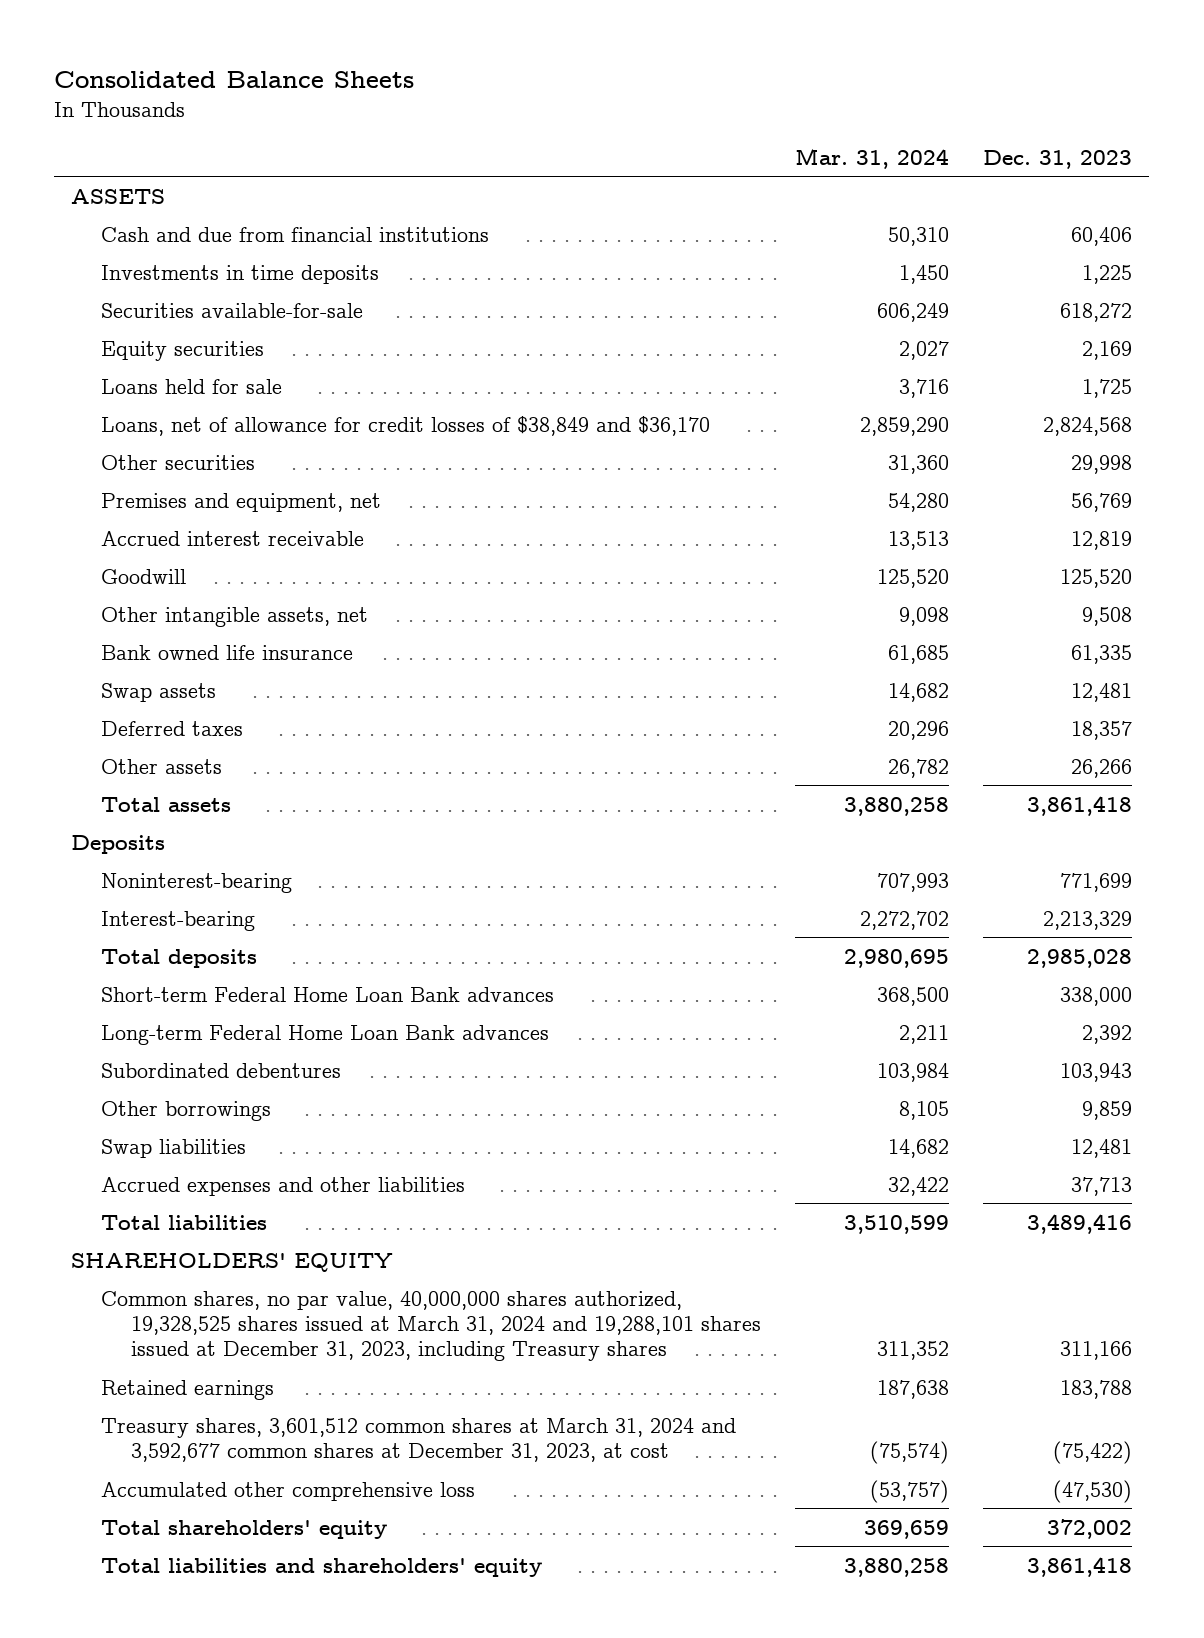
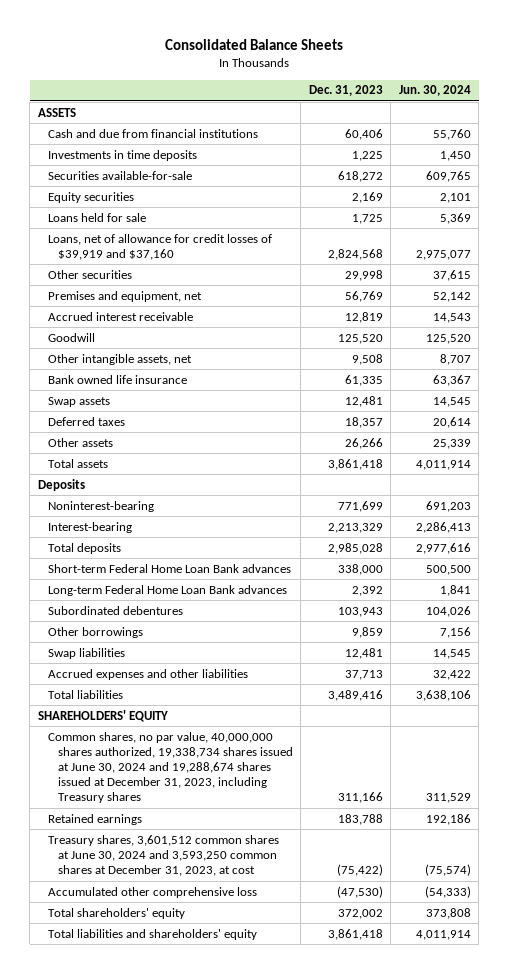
[795,147,950,169] Mar. 31, 2024 -> none
none -> [398,85,471,97] Jun. 30, 2024
[101,415,711,436] Loans, net of allowance for credit losses of $38,849 and $36,170 -> [47,233,272,260] Loans, net of allowance for credit losses of $39,919 and $37,160
[101,1290,762,1362] Common shares, no par value, 40,000,000 shares authorized, 19,328,525 shares issued at March 31, 2024 and 19,288,101 shares issued at December 31, 2023, including Treasury shares -> [47,731,293,804] Common shares, no par value, 40,000,000 shares authorized, 19,338,734 shares issued at June 30, 2024 and 19,288,674 shares issued at December 31, 2023, including Treasury shares
[101,1417,737,1462] Treasury shares, 3,601,512 common shares at March 31, 2024 and 3,592,677 common shares at December 31, 2023, at cost -> [47,834,279,877] Treasury shares, 3,601,512 common shares at June 30, 2024 and 3,593,250 common shares at December 31, 2023, at cost

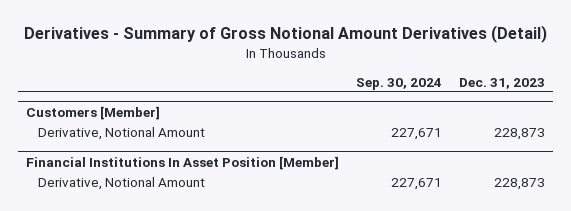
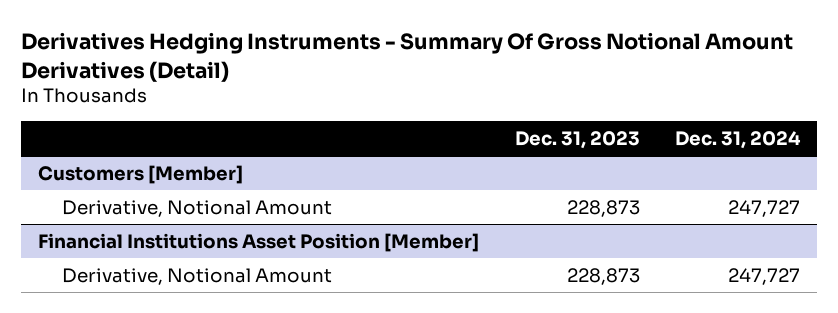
[23,25,547,44] Derivatives - Summary of Gross Notional Amount Derivatives (Detail) -> [20,32,793,82] Derivatives Hedging Instruments - Summary Of Gross Notional Amount Derivatives (Detail)
[356,77,443,90] Sep. 30, 2024 -> none
none -> [674,130,801,149] Dec. 31, 2024
[26,155,340,170] Financial Institutions In Asset Position [Member] -> [38,232,480,252] Financial Institutions Asset Position [Member]

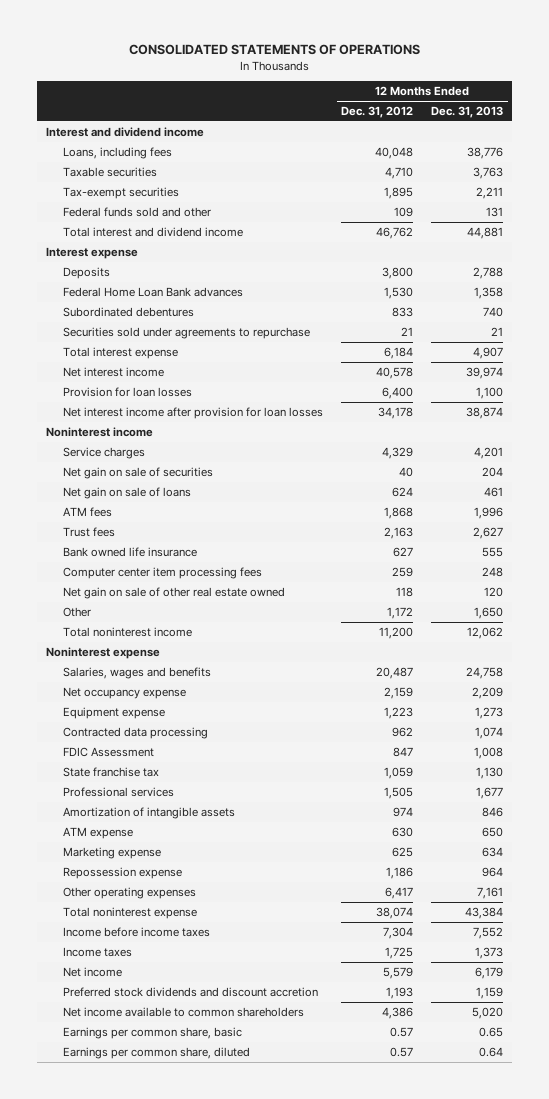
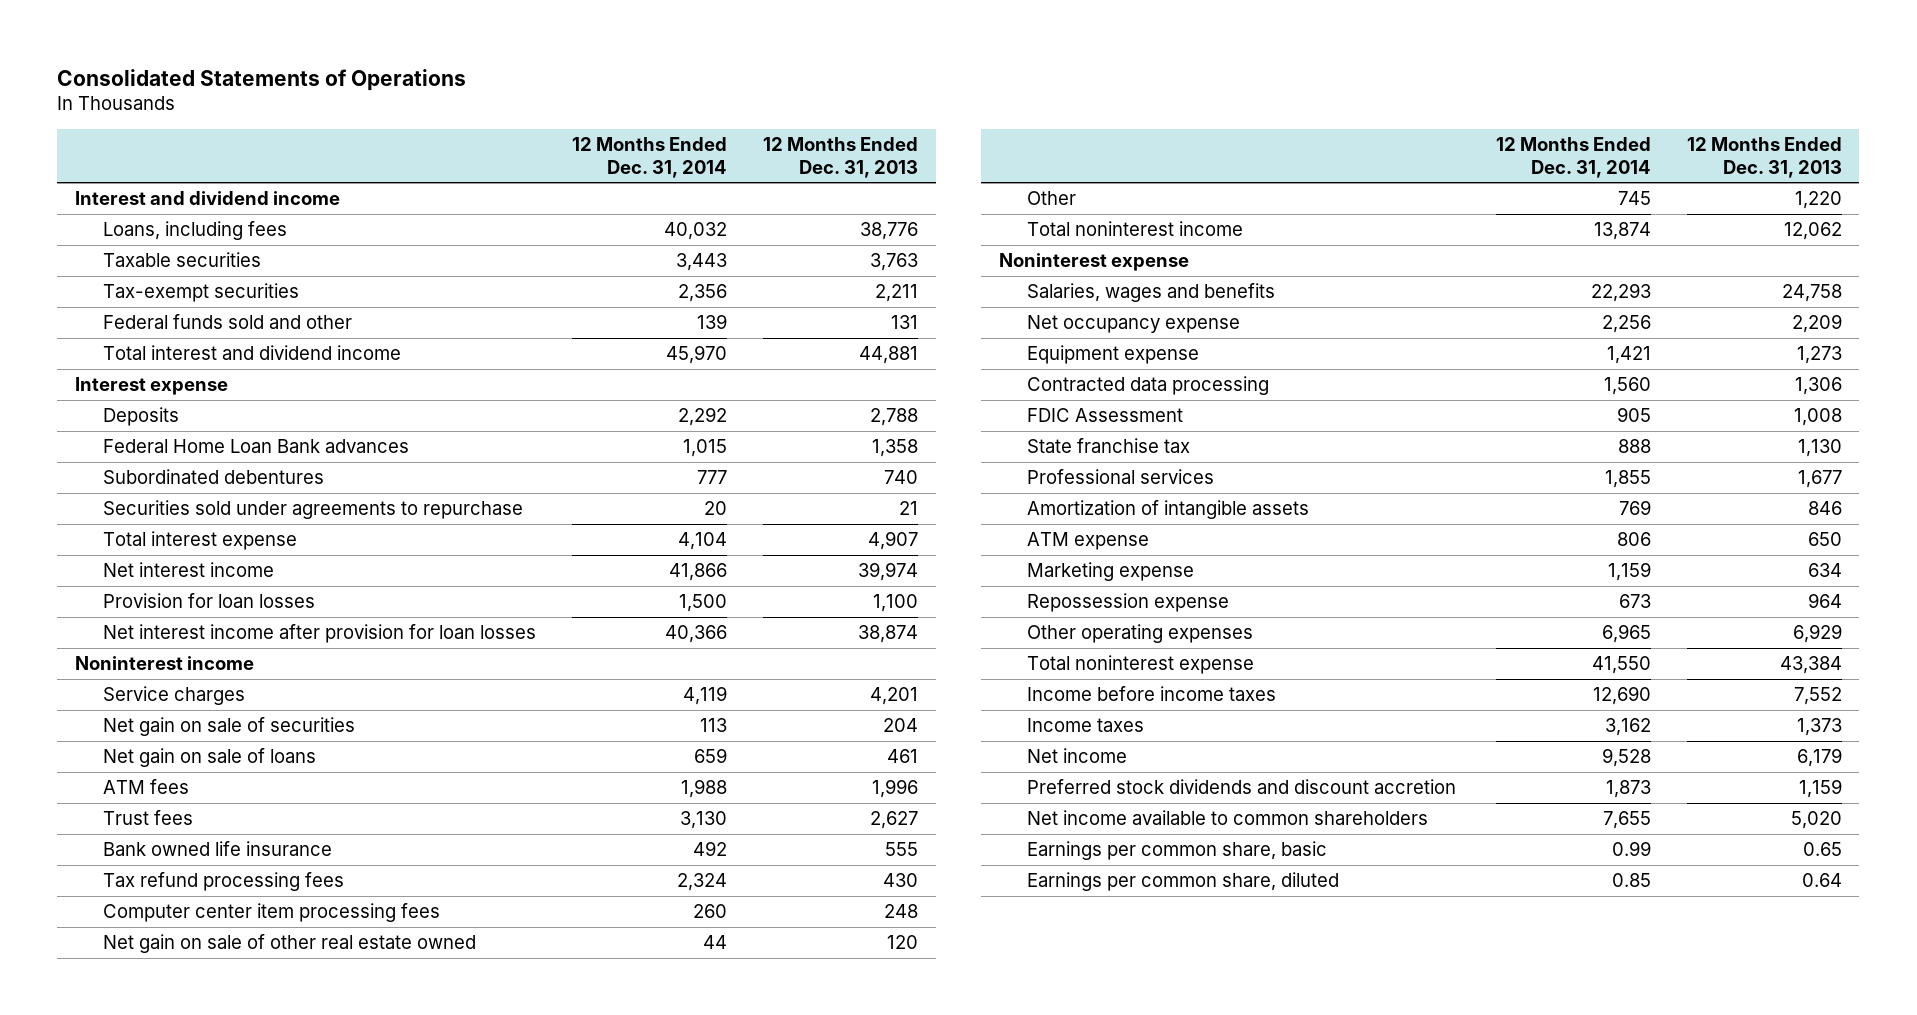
[128,44,420,56] CONSOLIDATED STATEMENTS OF OPERATIONS -> [57,68,467,91] Consolidated Statements of Operations
[341,106,414,119] Dec. 31, 2012 -> none
none -> [572,136,728,178] 12 Months Ended Dec. 31, 2014
none -> [103,871,345,891] Tax refund processing fees
[474,607,504,620] 1,650 -> [1794,190,1842,209] 1,220
[475,727,504,740] 1,074 -> [1794,376,1842,395] 1,306
[477,887,504,900] 7,161 -> [1792,623,1842,643] 6,929

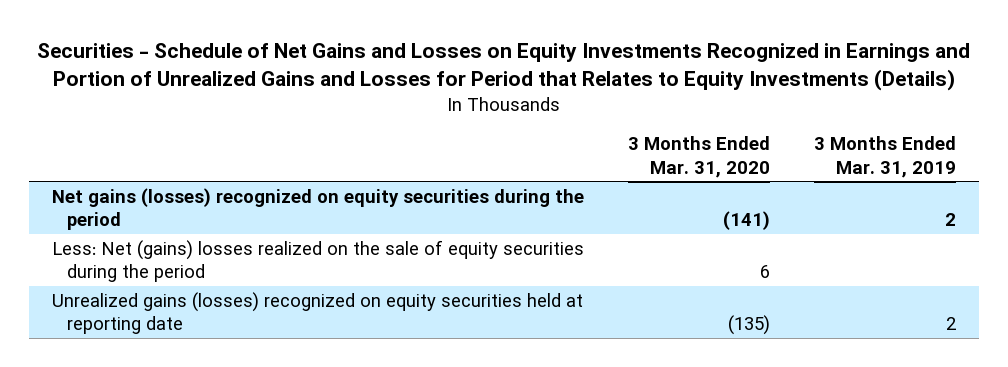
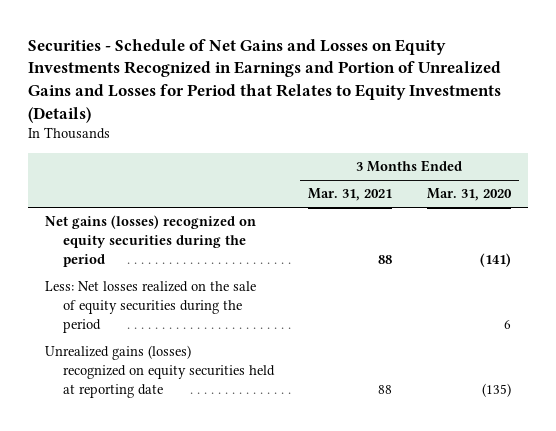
[814,136,957,178] 3 Months Ended Mar. 31, 2019 -> none
none -> [308,188,393,202] Mar. 31, 2021
[51,239,584,283] Less: Net (gains) losses realized on the sale of equity securities during the period -> [45,281,257,334] Less: Net losses realized on the sale of equity securities during the period

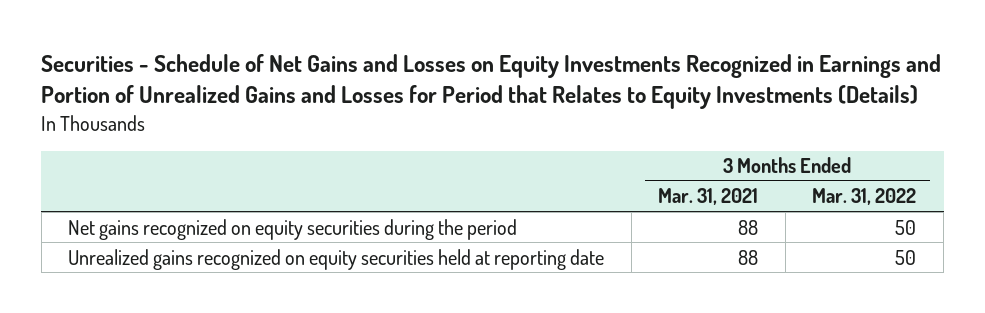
[426,188,512,202] Mar. 31, 2020 -> none
none -> [812,188,917,206] Mar. 31, 2022
[45,281,257,334] Less: Net losses realized on the sale of equity securities during the period -> none
[45,215,257,268] Net gains (losses) recognized on equity securities during the period -> [68,218,518,240] Net gains recognized on equity securities during the period
[45,345,275,399] Unrealized gains (losses) recognized on equity securities held at reporting date -> [68,248,605,270] Unrealized gains recognized on equity securities held at reporting date

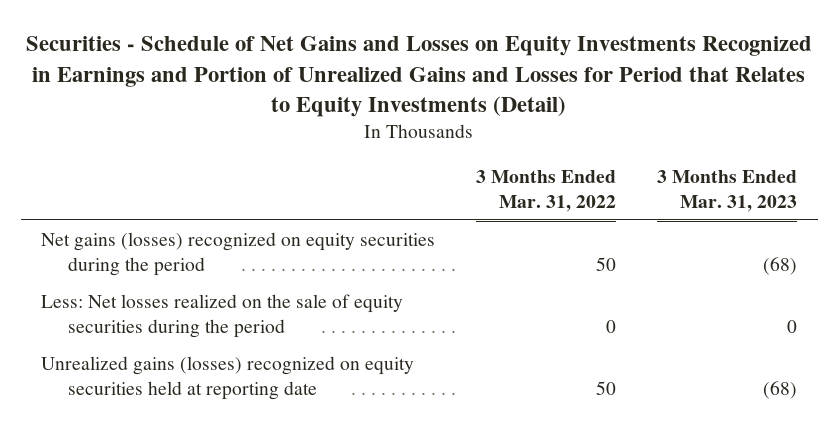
[41,54,942,110] Securities - Schedule of Net Gains and Losses on Equity Investments Recognized in Earnings and Portion of Unrealized Gains and Losses for Period that Relates to Equity Investments (Details) -> [26,36,813,117] Securities - Schedule of Net Gains and Losses on Equity Investments Recognized in Earnings and Portion of Unrealized Gains and Losses for Period that Relates to Equity Investments (Detail)
[658,188,759,206] Mar. 31, 2021 -> none
none -> [657,169,798,212] 3 Months Ended Mar. 31, 2023
[68,218,518,240] Net gains recognized on equity securities during the period -> [41,231,436,276] Net gains (losses) recognized on equity securities during the period
none -> [41,293,404,338] Less: Net losses realized on the sale of equity securities during the period
[68,248,605,270] Unrealized gains recognized on equity securities held at reporting date -> [41,355,415,400] Unrealized gains (losses) recognized on equity securities held at reporting date

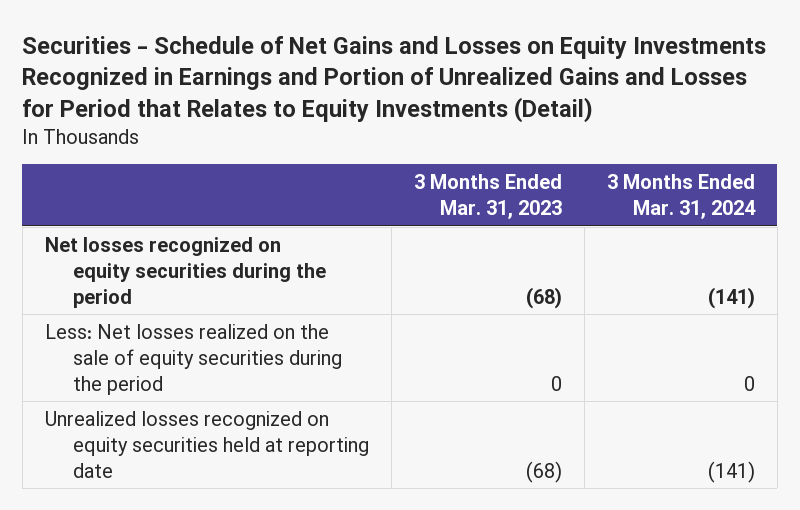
[476,169,617,212] 3 Months Ended Mar. 31, 2022 -> none
none -> [606,174,756,220] 3 Months Ended Mar. 31, 2024
[41,231,436,276] Net gains (losses) recognized on equity securities during the period -> [44,237,327,308] Net losses recognized on equity securities during the period
[41,355,415,400] Unrealized gains (losses) recognized on equity securities held at reporting date -> [44,411,370,478] Unrealized losses recognized on equity securities held at reporting date

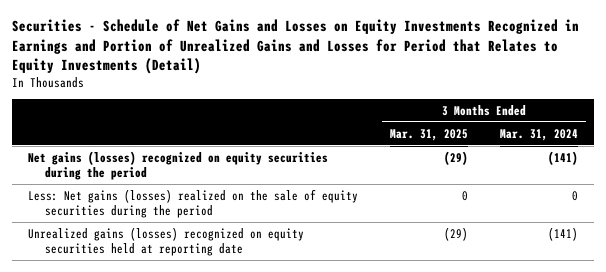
[414,174,563,220] 3 Months Ended Mar. 31, 2023 -> none
none -> [389,128,468,141] Mar. 31, 2025
[44,237,327,308] Net losses recognized on equity securities during the period -> [27,150,328,181] Net gains (losses) recognized on equity securities during the period
[44,324,343,395] Less: Net losses realized on the sale of equity securities during the period -> [27,188,358,219] Less: Net gains (losses) realized on the sale of equity securities during the period
[44,411,370,478] Unrealized losses recognized on equity securities held at reporting date -> [27,226,304,257] Unrealized gains (losses) recognized on equity securities held at reporting date

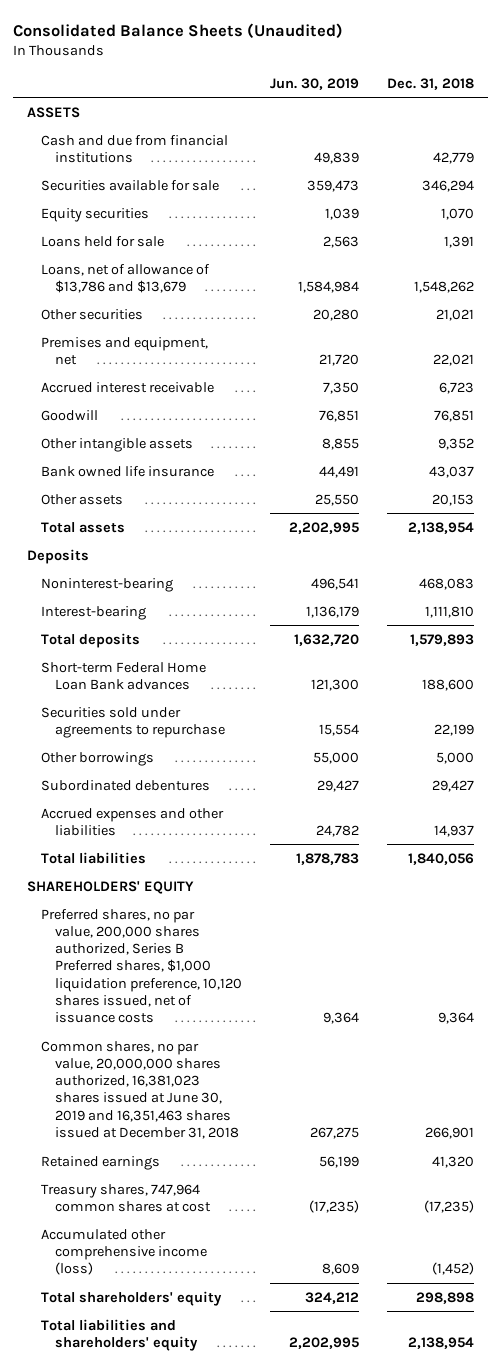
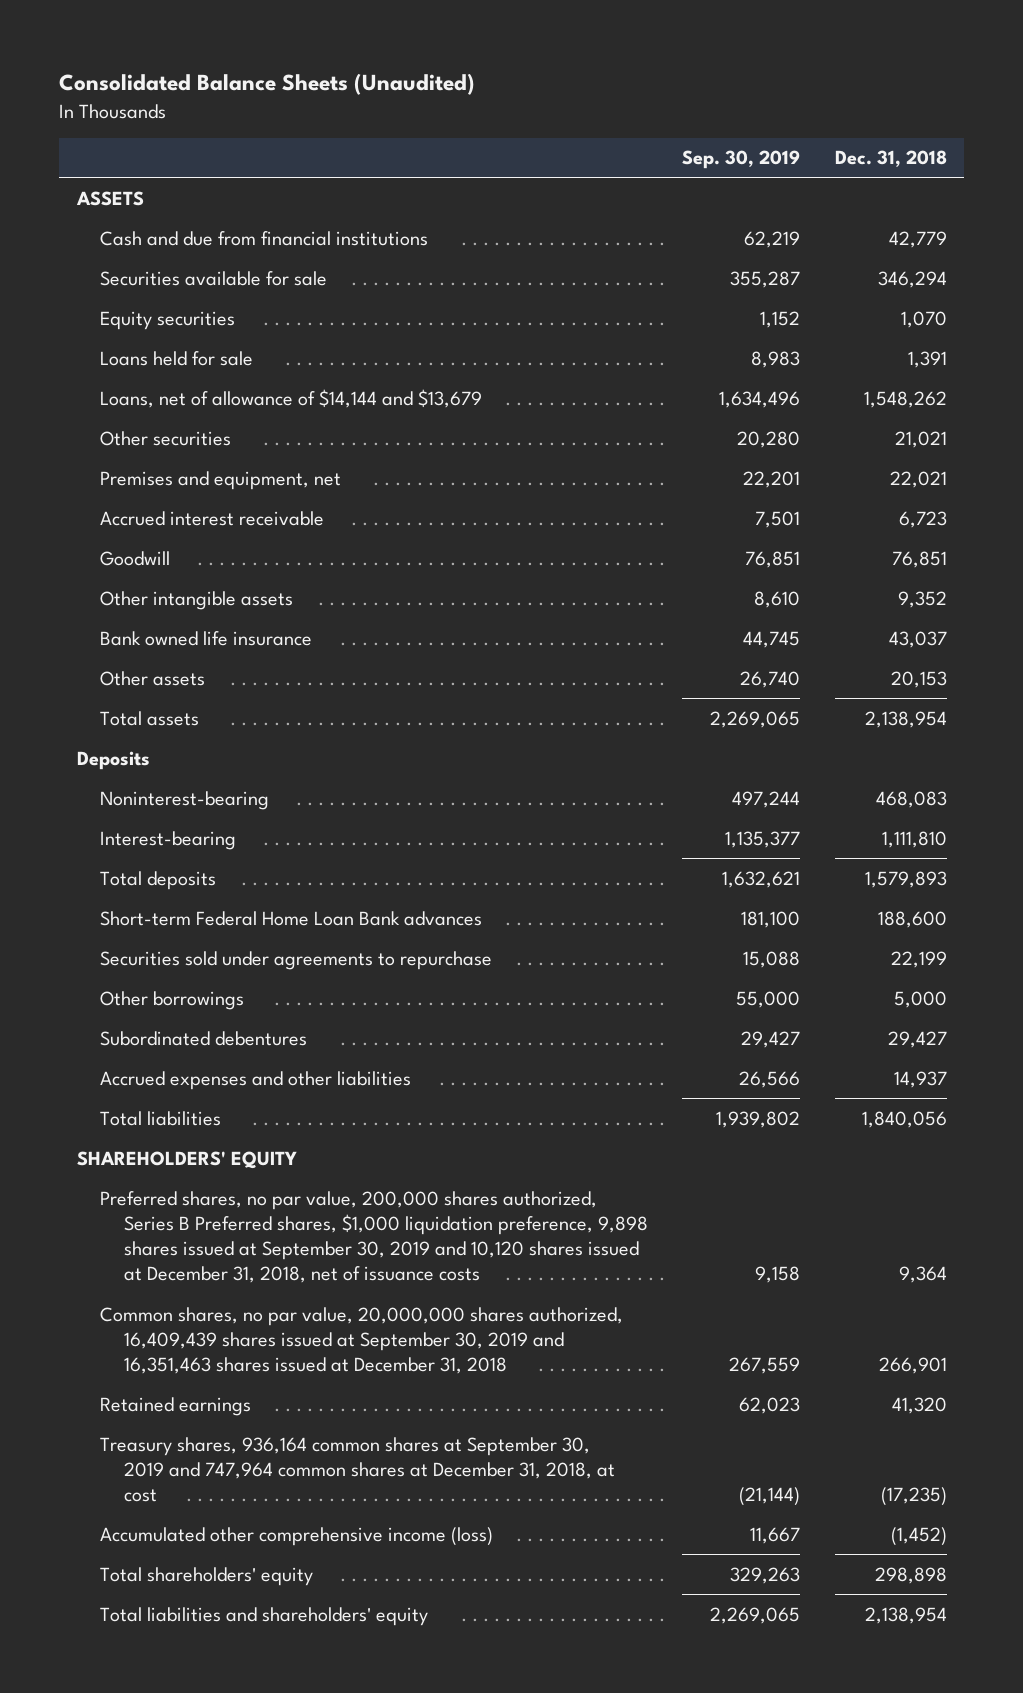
[269,77,359,90] Jun. 30, 2019 -> none
none -> [682,150,801,170] Sep. 30, 2019
[41,263,211,293] Loans, net of allowance of $13,786 and $13,679 -> [100,388,483,408] Loans, net of allowance of $14,144 and $13,679
[41,908,242,1024] Preferred shares, no par value, 200,000 shares authorized, Series B Preferred shares, $1,000 liquidation preference, 10,120 shares issued, net of issuance costs -> [100,1190,648,1284] Preferred shares, no par value, 200,000 shares authorized, Series B Preferred shares, $1,000 liquidation preference, 9,898 shares issued at September 30, 2019 and 10,120 shares issued at December 31, 2018, net of issuance costs
[41,1040,239,1140] Common shares, no par value, 20,000,000 shares authorized, 16,381,023 shares issued at June 30, 2019 and 16,351,463 shares issued at December 31, 2018 -> [100,1306,624,1375] Common shares, no par value, 20,000,000 shares authorized, 16,409,439 shares issued at September 30, 2019 and 16,351,463 shares issued at December 31, 2018
[41,1183,211,1212] Treasury shares, 747,964 common shares at cost -> [100,1436,615,1503] Treasury shares, 936,164 common shares at September 30, 2019 and 747,964 common shares at December 31, 2018, at cost

